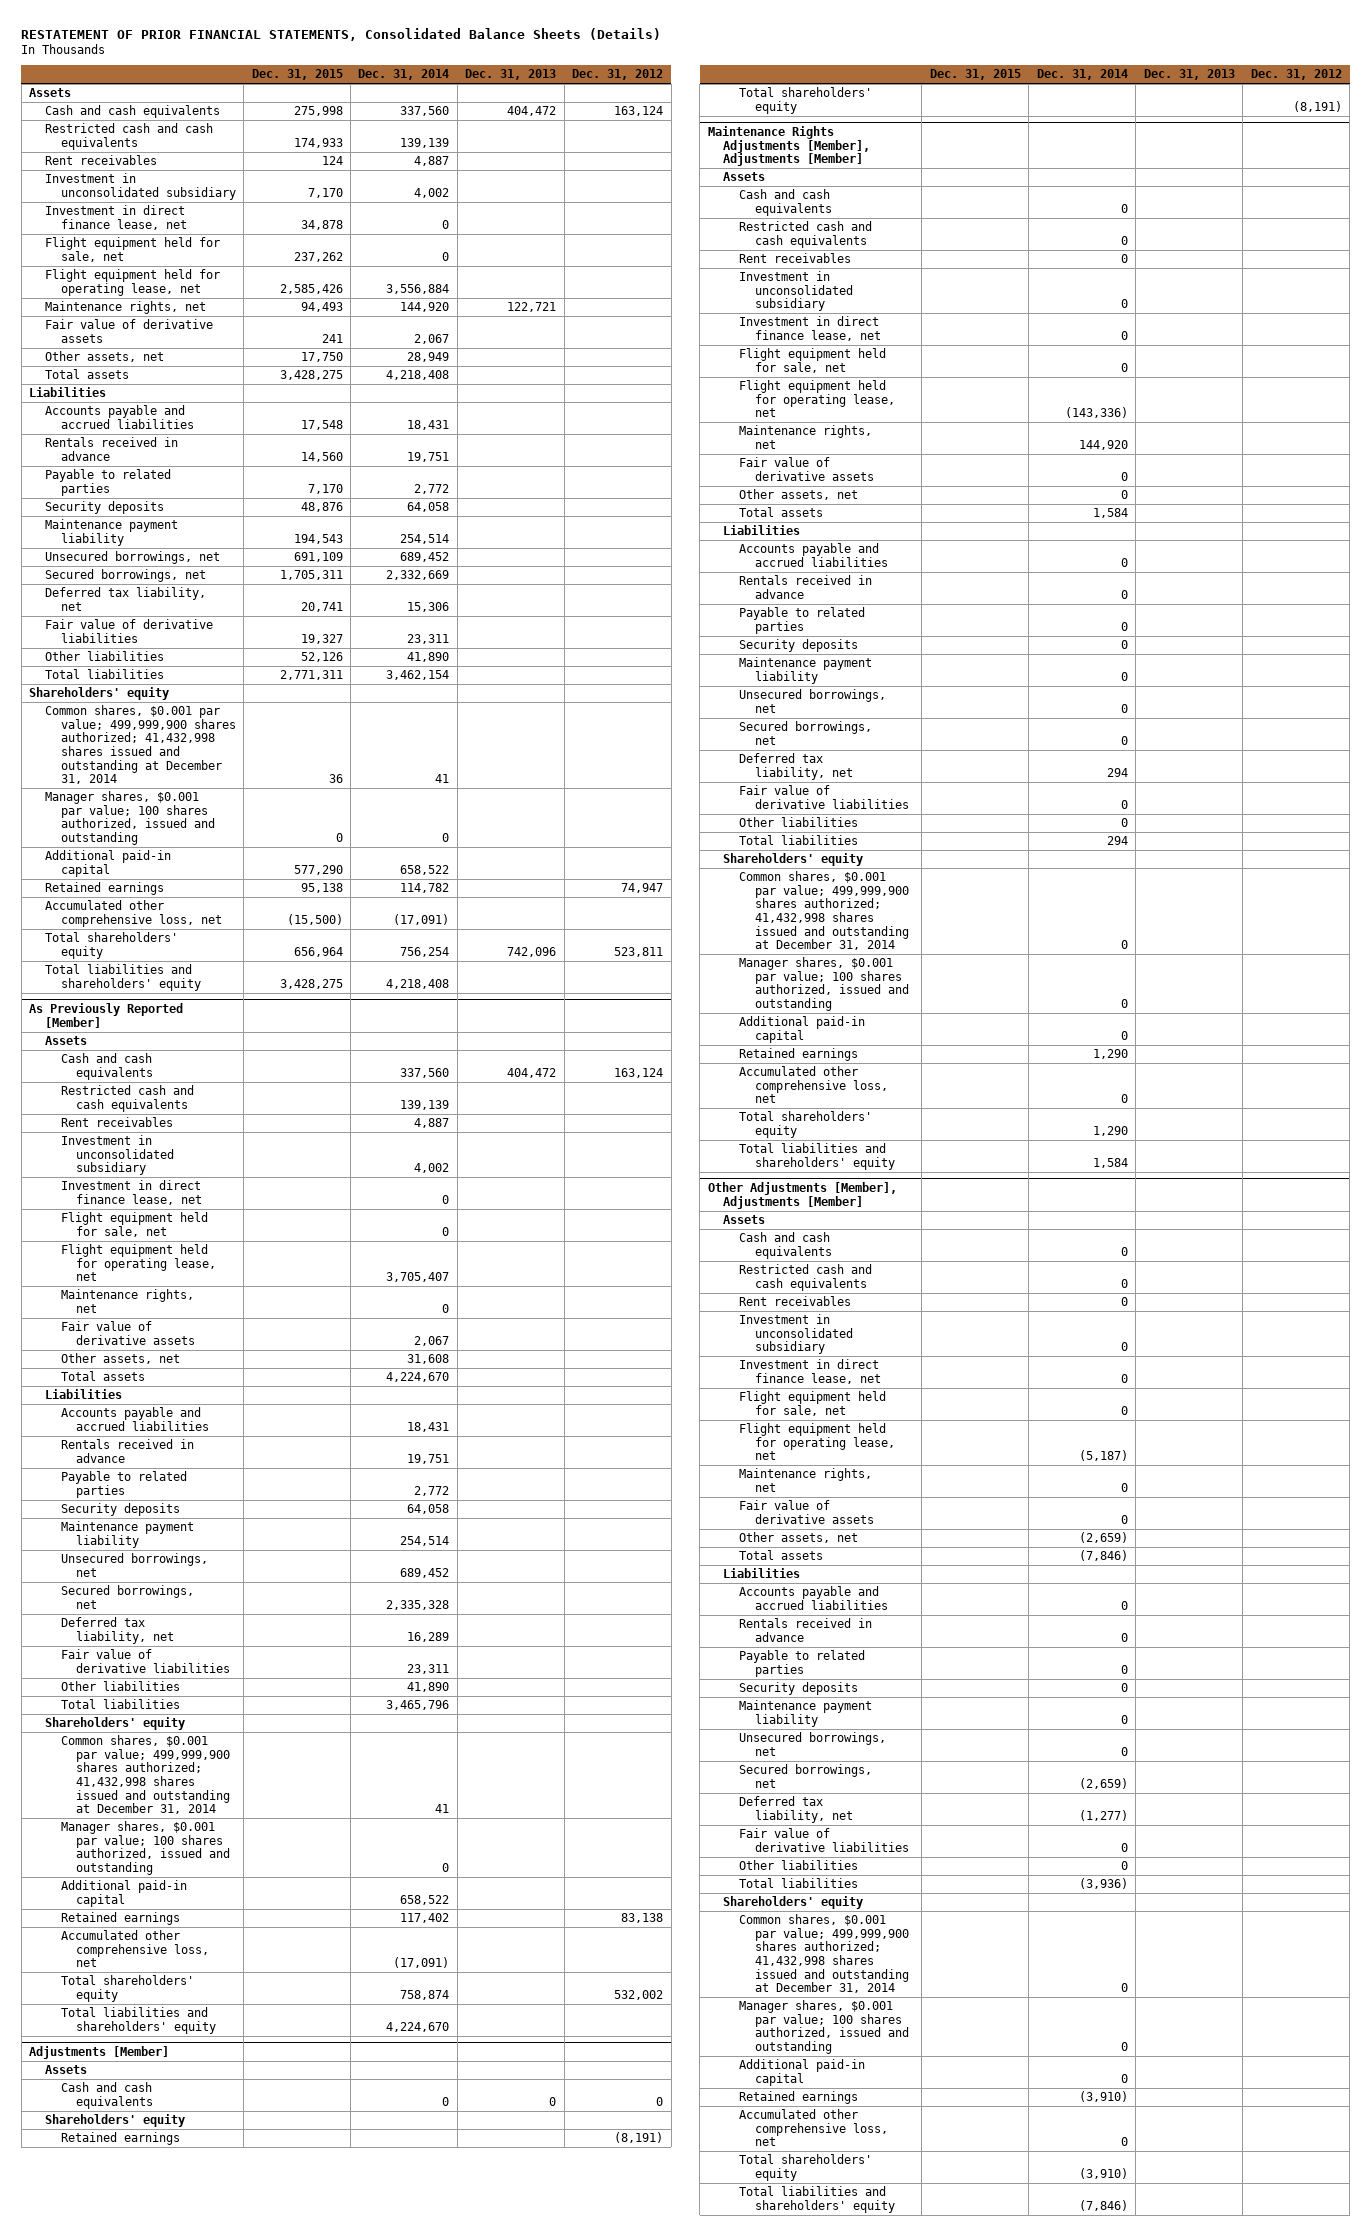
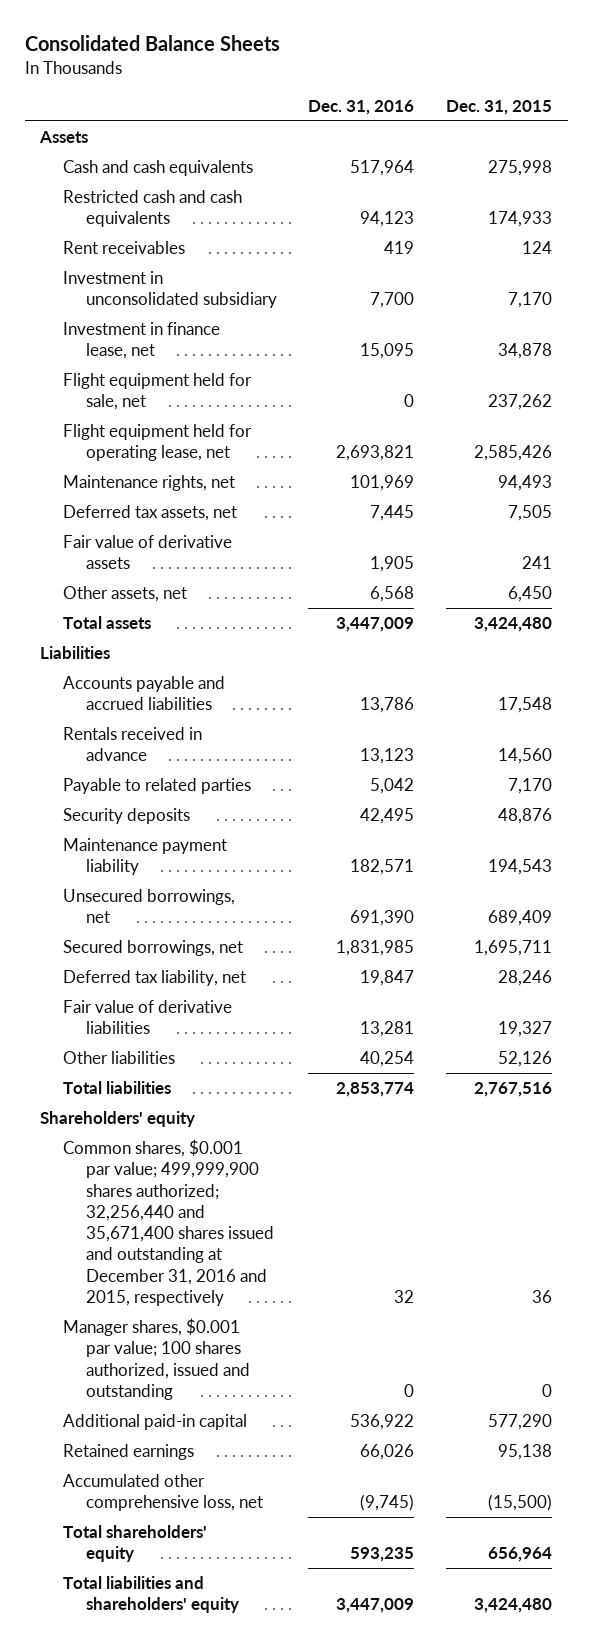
[21,27,662,41] RESTATEMENT OF PRIOR FINANCIAL STATEMENTS, Consolidated Balance Sheets (Details) -> [24,35,280,52] Consolidated Balance Sheets
[358,69,450,81] Dec. 31, 2014 -> none
[465,69,557,81] Dec. 31, 2013 -> none
[572,69,664,81] Dec. 31, 2012 -> none
none -> [308,100,415,116] Dec. 31, 2016
[44,205,187,230] Investment in direct finance lease, net -> [63,322,221,360] Investment in finance lease, net
none -> [63,505,238,522] Deferred tax assets, net
[300,352,343,363] 17,750 -> [508,586,553,603] 6,450
[279,370,343,381] 3,428,275 -> [474,617,553,633] 3,424,480
[293,552,343,563] 691,109 -> [488,910,553,927] 689,409
[279,570,343,581] 1,705,311 -> [474,940,553,957] 1,695,711
[300,601,343,612] 20,741 -> [498,970,553,987] 28,246
[279,670,343,681] 2,771,311 -> [474,1082,553,1098] 2,767,516
[44,705,236,785] Common shares, $0.001 par value; 499,999,900 shares authorized; 41,432,998 shares issued and outstanding at December 31, 2014 -> [63,1139,274,1306] Common shares, $0.001 par value; 499,999,900 shares authorized; 32,256,440 and 35,671,400 shares issued and outstanding at December 31, 2016 and 2015, respectively
[29,1002,184,1028] As Previously Reported [Member] -> none
[44,1036,87,1046] Assets -> none
[60,1053,154,1080] Cash and cash equivalents -> none
[60,1085,194,1112] Restricted cash and cash equivalents -> none
[60,1117,173,1128] Rent receivables -> none
[60,1135,175,1176] Investment in unconsolidated subsidiary -> none
[60,1180,203,1205] Investment in direct finance lease, net -> none
[60,1212,208,1237] Flight equipment held for sale, net -> none
[60,1244,217,1282] Flight equipment held for operating lease, net -> none
[60,1289,194,1313] Maintenance rights, net -> none
[60,1321,196,1345] Fair value of derivative assets -> none
[60,1353,180,1365] Other assets, net -> none
[60,1371,145,1382] Total assets -> none
[44,1389,122,1400] Liabilities -> none
[60,1407,210,1431] Accounts payable and accrued liabilities -> none
[60,1439,194,1463] Rentals received in advance -> none
[60,1471,187,1498] Payable to related parties -> none
[60,1503,180,1517] Security deposits -> none
[60,1521,194,1548] Maintenance payment liability -> none
[60,1553,208,1577] Unsecured borrowings, net -> none
[60,1585,194,1609] Secured borrowings, net -> none
[60,1617,175,1644] Deferred tax liability, net -> none
[60,1649,231,1673] Fair value of derivative liabilities -> none
[60,1681,180,1692] Other liabilities -> none
[60,1699,180,1710] Total liabilities -> none
[44,1717,185,1731] Shareholders' equity -> none
[60,1735,231,1815] Common shares, $0.001 par value; 499,999,900 shares authorized; 41,432,998 shares issued and outstanding at December 31, 2014 -> none
[60,1821,231,1875] Manager shares, $0.001 par value; 100 shares authorized, issued and outstanding -> none
[60,1880,187,1907] Additional paid-in capital -> none
[60,1912,180,1926] Retained earnings -> none
[60,1930,210,1968] Accumulated other comprehensive loss, net -> none
[60,1975,194,2002] Total shareholders' equity -> none
[60,2007,217,2034] Total liabilities and shareholders' equity -> none
[29,2045,170,2059] Adjustments [Member] -> none
[44,2065,87,2075] Assets -> none
[60,2082,154,2109] Cash and cash equivalents -> none
[44,2114,185,2128] Shareholders' equity -> none
[60,2132,180,2146] Retained earnings -> none
[738,87,872,114] Total shareholders' equity -> none
[707,125,871,167] Maintenance Rights Adjustments [Member], Adjustments [Member] -> none
[723,172,766,182] Assets -> none
[738,189,832,216] Cash and cash equivalents -> none
[738,221,872,248] Restricted cash and cash equivalents -> none
[738,253,851,264] Rent receivables -> none
[738,271,853,312] Investment in unconsolidated subsidiary -> none
[738,316,881,341] Investment in direct finance lease, net -> none
[738,348,886,373] Flight equipment held for sale, net -> none
[738,380,895,418] Flight equipment held for operating lease, net -> none
[738,425,872,449] Maintenance rights, net -> none
[738,457,874,481] Fair value of derivative assets -> none
[738,489,858,501] Other assets, net -> none
[738,507,823,518] Total assets -> none
[723,525,801,536] Liabilities -> none
[738,543,888,567] Accounts payable and accrued liabilities -> none
[738,575,872,599] Rentals received in advance -> none
[738,607,865,634] Payable to related parties -> none
[738,639,858,653] Security deposits -> none
[738,657,872,684] Maintenance payment liability -> none
[738,689,886,713] Unsecured borrowings, net -> none
[738,721,872,745] Secured borrowings, net -> none
[738,753,853,780] Deferred tax liability, net -> none
[738,785,909,809] Fair value of derivative liabilities -> none
[738,817,858,828] Other liabilities -> none
[738,835,858,846] Total liabilities -> none
[723,853,864,867] Shareholders' equity -> none
[738,871,909,951] Common shares, $0.001 par value; 499,999,900 shares authorized; 41,432,998 shares issued and outstanding at December 31, 2014 -> none
[738,957,909,1011] Manager shares, $0.001 par value; 100 shares authorized, issued and outstanding -> none
[738,1016,865,1043] Additional paid-in capital -> none
[738,1048,858,1062] Retained earnings -> none
[738,1066,888,1104] Accumulated other comprehensive loss, net -> none
[738,1111,872,1138] Total shareholders' equity -> none
[738,1143,895,1170] Total liabilities and shareholders' equity -> none
[707,1181,897,1209] Other Adjustments [Member], Adjustments [Member] -> none
[723,1215,766,1225] Assets -> none
[738,1232,832,1259] Cash and cash equivalents -> none
[738,1264,872,1291] Restricted cash and cash equivalents -> none
[738,1296,851,1307] Rent receivables -> none
[738,1314,853,1355] Investment in unconsolidated subsidiary -> none
[738,1359,881,1384] Investment in direct finance lease, net -> none
[738,1391,886,1416] Flight equipment held for sale, net -> none
[738,1423,895,1461] Flight equipment held for operating lease, net -> none
[738,1468,872,1492] Maintenance rights, net -> none
[738,1500,874,1524] Fair value of derivative assets -> none
[738,1532,858,1544] Other assets, net -> none
[738,1550,823,1561] Total assets -> none
[723,1568,801,1579] Liabilities -> none
[738,1586,888,1610] Accounts payable and accrued liabilities -> none
[738,1618,872,1642] Rentals received in advance -> none
[738,1650,865,1677] Payable to related parties -> none
[738,1682,858,1696] Security deposits -> none
[738,1700,872,1727] Maintenance payment liability -> none
[738,1732,886,1756] Unsecured borrowings, net -> none
[738,1764,872,1788] Secured borrowings, net -> none
[738,1796,853,1823] Deferred tax liability, net -> none
[738,1828,909,1852] Fair value of derivative liabilities -> none
[738,1860,858,1871] Other liabilities -> none
[738,1878,858,1889] Total liabilities -> none
[723,1896,864,1910] Shareholders' equity -> none
[738,1914,909,1994] Common shares, $0.001 par value; 499,999,900 shares authorized; 41,432,998 shares issued and outstanding at December 31, 2014 -> none
[738,2000,909,2054] Manager shares, $0.001 par value; 100 shares authorized, issued and outstanding -> none
[738,2059,865,2086] Additional paid-in capital -> none
[738,2091,858,2105] Retained earnings -> none
[738,2109,888,2147] Accumulated other comprehensive loss, net -> none
[738,2154,872,2181] Total shareholders' equity -> none
[738,2186,895,2213] Total liabilities and shareholders' equity -> none
[279,978,343,989] 3,428,275 -> [474,1598,553,1614] 3,424,480

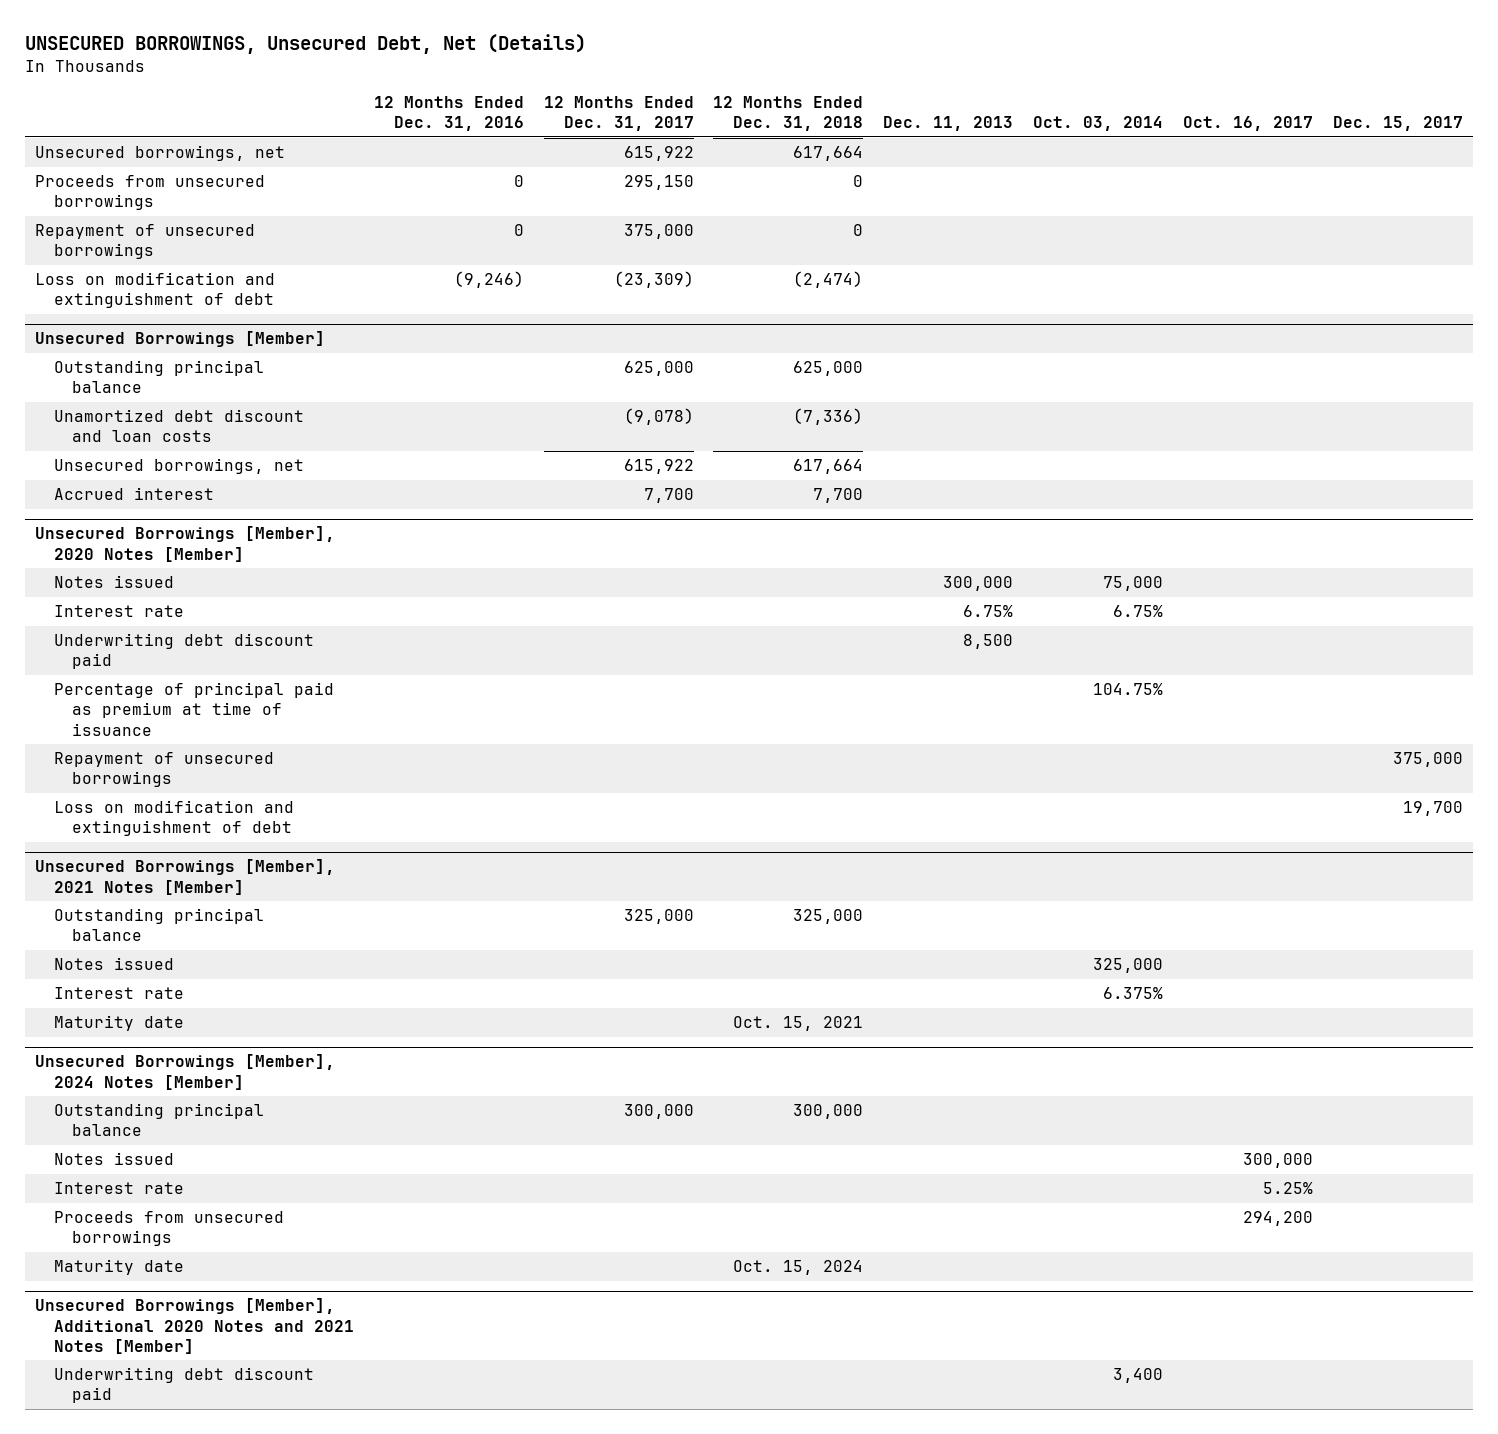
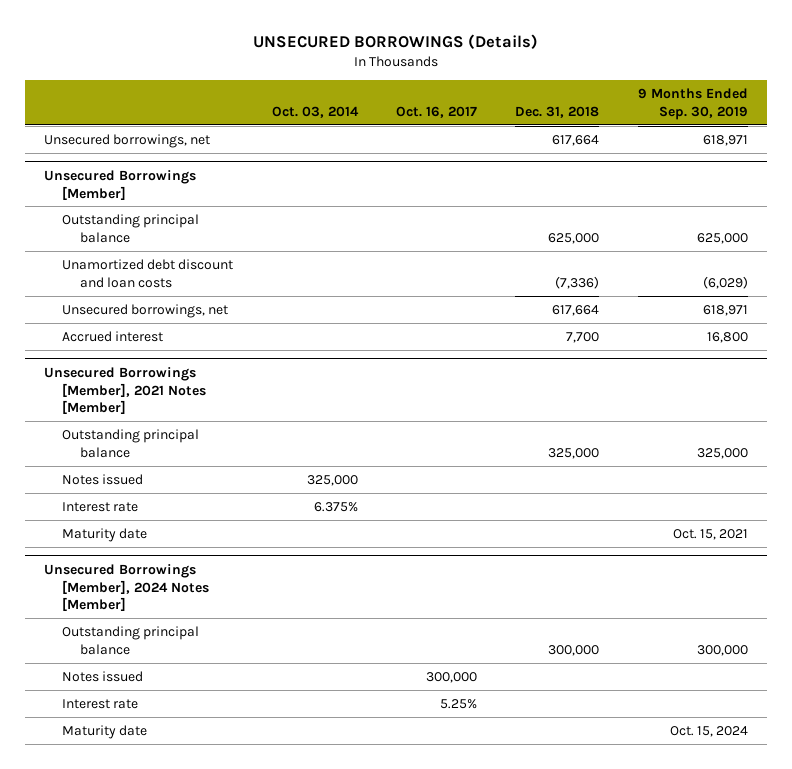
[25,34,587,55] UNSECURED BORROWINGS, Unsecured Debt, Net (Details) -> [253,33,539,49] UNSECURED BORROWINGS (Details)
[373,96,524,132] 12 Months Ended Dec. 31, 2016 -> none
[543,96,694,132] 12 Months Ended Dec. 31, 2017 -> none
[713,96,864,132] 12 Months Ended Dec. 31, 2018 -> none
[883,116,1014,132] Dec. 11, 2013 -> none
[1333,116,1464,132] Dec. 15, 2017 -> none
none -> [515,105,600,118] Dec. 31, 2018
none -> [637,87,748,120] 9 Months Ended Sep. 30, 2019
[35,175,266,211] Proceeds from unsecured borrowings -> none
[35,224,256,260] Repayment of unsecured borrowings -> none
[35,272,276,309] Loss on modification and extinguishment of debt -> none
[35,526,336,562] Unsecured Borrowings [Member], 2020 Notes [Member] -> none
[53,575,174,589] Notes issued -> none
[53,605,184,618] Interest rate -> none
[53,633,314,670] Underwriting debt discount paid -> none
[53,682,334,736] Percentage of principal paid as premium at time of issuance -> none
[53,752,274,788] Repayment of unsecured borrowings -> none
[53,800,294,837] Loss on modification and extinguishment of debt -> none
[53,1211,284,1247] Proceeds from unsecured borrowings -> none
[35,1298,354,1354] Unsecured Borrowings [Member], Additional 2020 Notes and 2021 Notes [Member] -> none
[53,1367,314,1404] Underwriting debt discount paid -> none

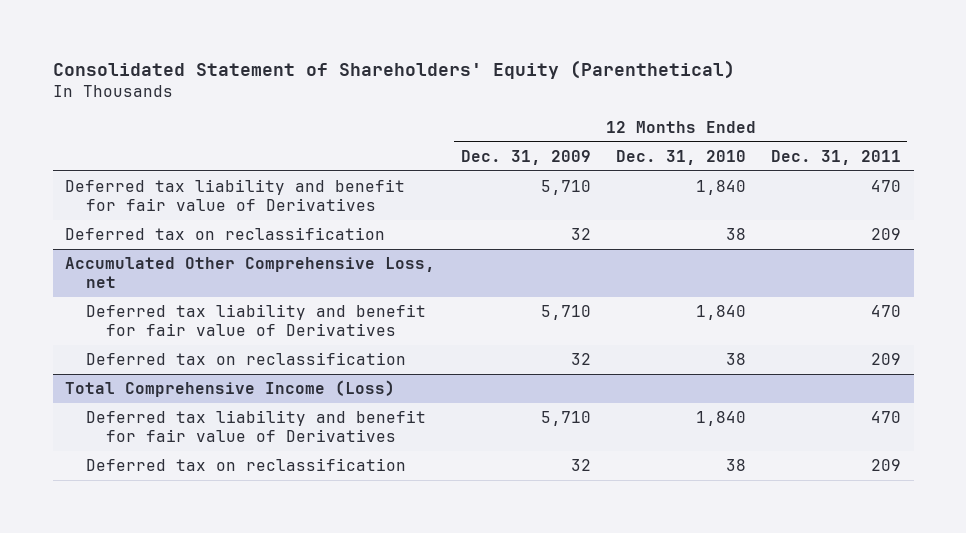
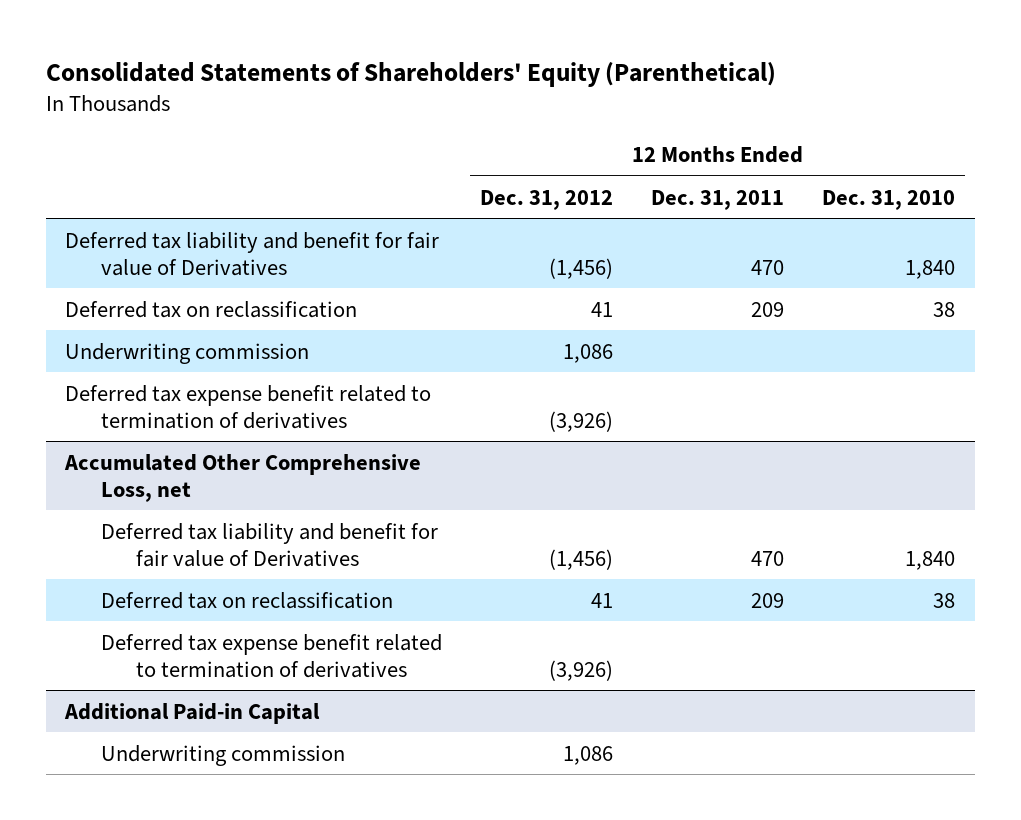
[52,60,735,80] Consolidated Statement of Shareholders' Equity (Parenthetical) -> [46,61,777,87] Consolidated Statements of Shareholders' Equity (Parenthetical)
[460,149,591,165] Dec. 31, 2009 -> none
none -> [479,189,613,210] Dec. 31, 2012
none -> [65,342,310,364] Underwriting commission
none -> [65,384,432,429] Deferred tax expense benefit related to termination of derivatives
[65,380,396,398] Total Comprehensive Income (Loss) -> none
[85,410,426,442] Deferred tax liability and benefit for fair value of Derivatives -> none
[85,458,406,472] Deferred tax on reclassification -> none
none -> [100,633,442,678] Deferred tax expense benefit related to termination of derivatives
none -> [64,702,321,724] Additional Paid-in Capital
none -> [100,744,345,766] Underwriting commission

